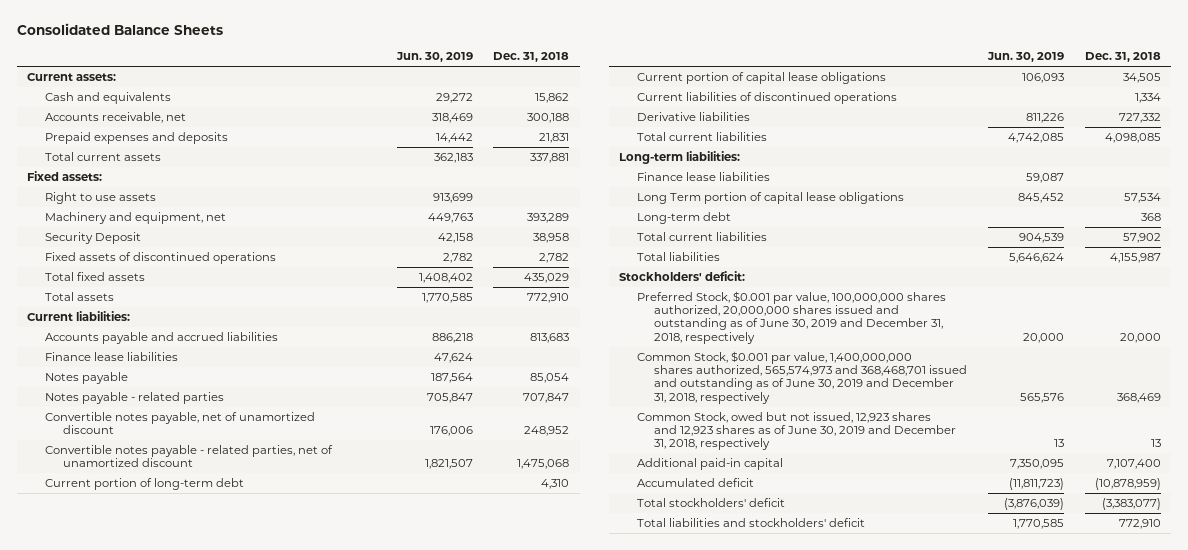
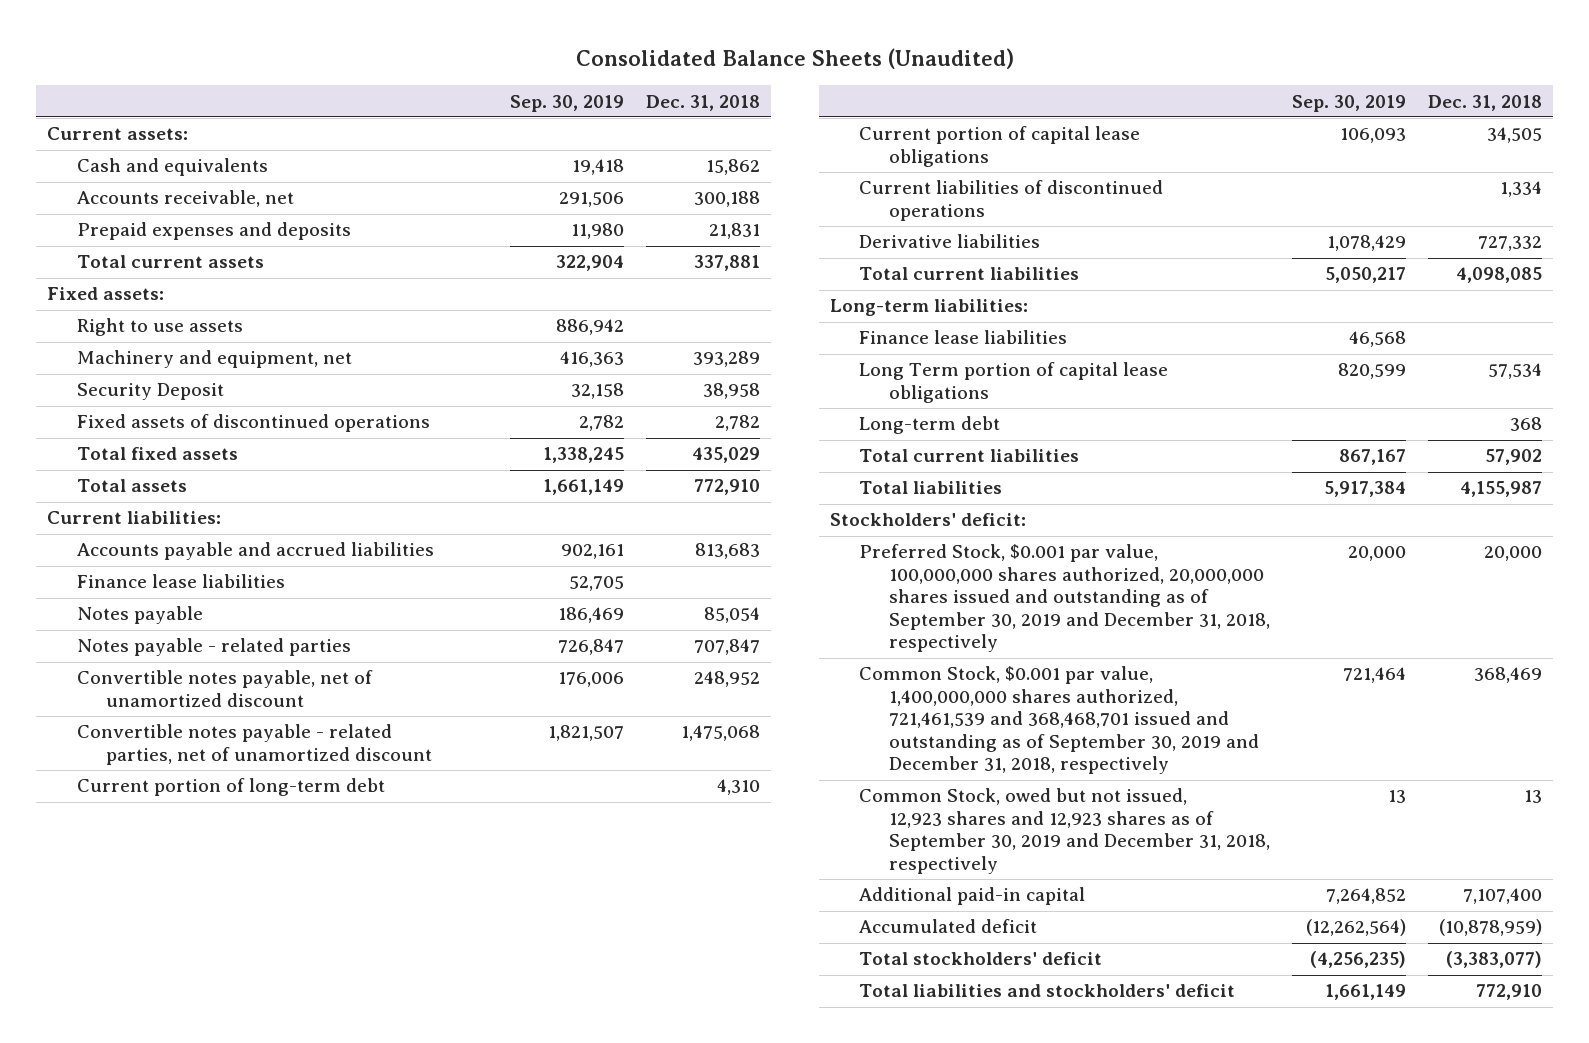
[17,23,224,36] Consolidated Balance Sheets -> [575,48,1014,70] Consolidated Balance Sheets (Unaudited)
[395,52,473,63] Jun. 30, 2019 -> none
none -> [509,94,624,112] Sep. 30, 2019
[636,290,946,344] Preferred Stock, $0.001 par value, 100,000,000 shares authorized, 20,000,000 shares issued and outstanding as of June 30, 2019 and December 31, 2018, respectively -> [859,544,1270,653] Preferred Stock, $0.001 par value, 100,000,000 shares authorized, 20,000,000 shares issued and outstanding as of September 30, 2019 and December 31, 2018, respectively
[636,350,968,404] Common Stock, $0.001 par value, 1,400,000,000 shares authorized, 565,574,973 and 368,468,701 issued and outstanding as of June 30, 2019 and December 31, 2018, respectively -> [859,666,1259,775] Common Stock, $0.001 par value, 1,400,000,000 shares authorized, 721,461,539 and 368,468,701 issued and outstanding as of September 30, 2019 and December 31, 2018, respectively
[636,411,957,451] Common Stock, owed but not issued, 12,923 shares and 12,923 shares as of June 30, 2019 and December 31, 2018, respectively -> [859,788,1270,874] Common Stock, owed but not issued, 12,923 shares and 12,923 shares as of September 30, 2019 and December 31, 2018, respectively

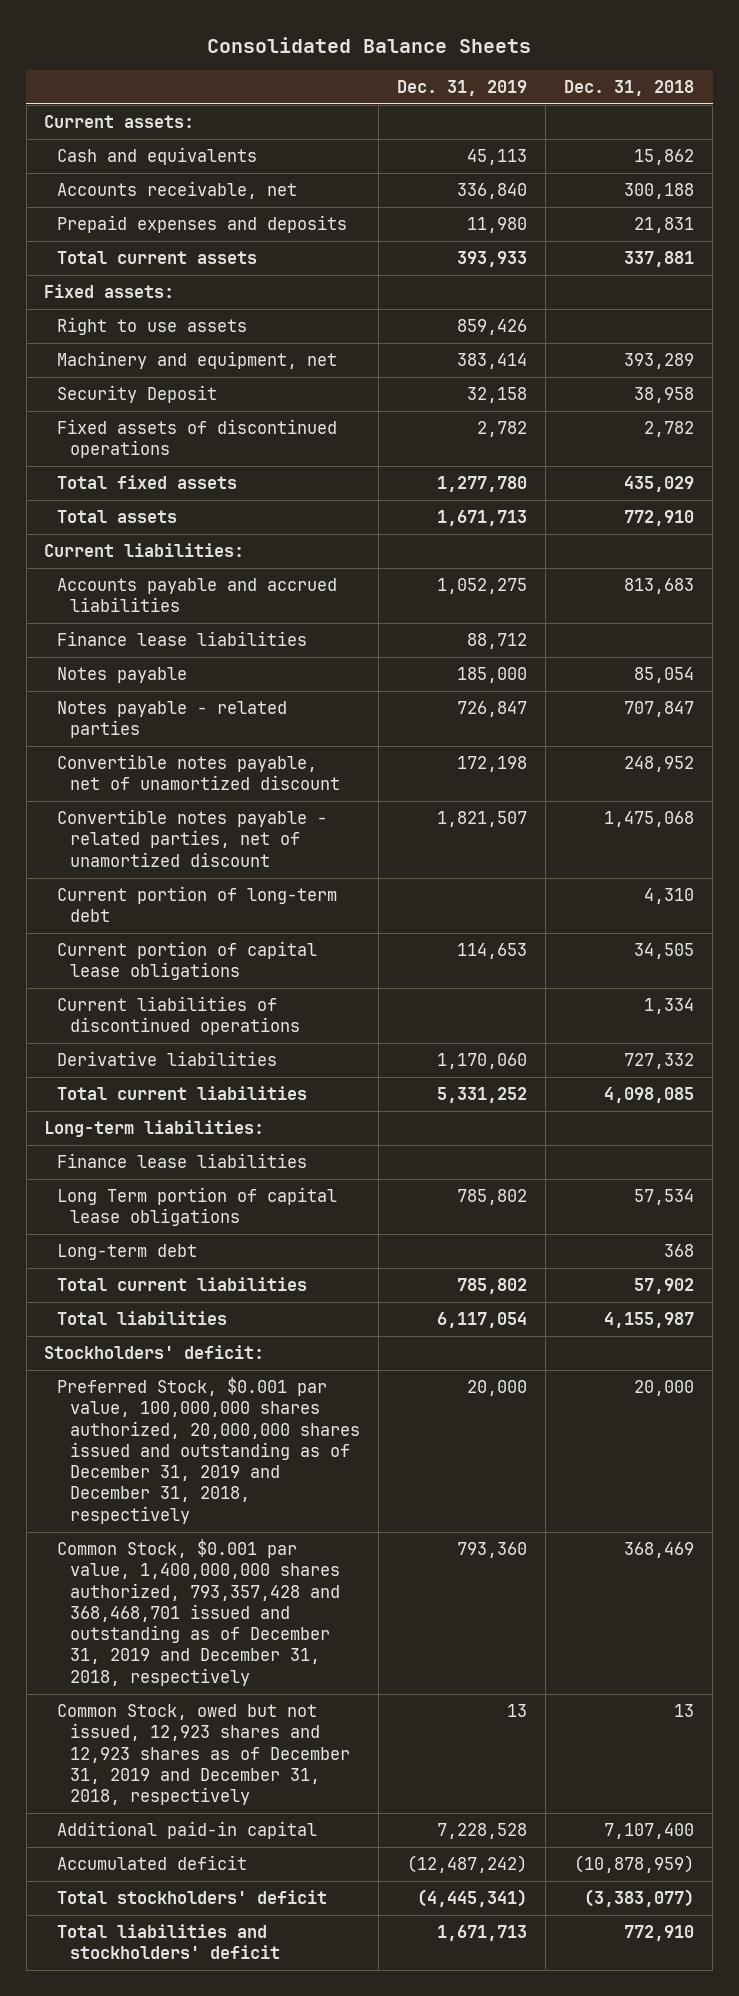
[575,48,1014,70] Consolidated Balance Sheets (Unaudited) -> [207,36,532,53] Consolidated Balance Sheets
[509,94,624,112] Sep. 30, 2019 -> none
none -> [397,79,528,96] Dec. 31, 2019
[859,544,1270,653] Preferred Stock, $0.001 par value, 100,000,000 shares authorized, 20,000,000 shares issued and outstanding as of September 30, 2019 and December 31, 2018, respectively -> [57,1377,361,1524] Preferred Stock, $0.001 par value, 100,000,000 shares authorized, 20,000,000 shares issued and outstanding as of December 31, 2019 and December 31, 2018, respectively
[859,666,1259,775] Common Stock, $0.001 par value, 1,400,000,000 shares authorized, 721,461,539 and 368,468,701 issued and outstanding as of September 30, 2019 and December 31, 2018, respectively -> [57,1539,341,1686] Common Stock, $0.001 par value, 1,400,000,000 shares authorized, 793,357,428 and 368,468,701 issued and outstanding as of December 31, 2019 and December 31, 2018, respectively
[859,788,1270,874] Common Stock, owed but not issued, 12,923 shares and 12,923 shares as of September 30, 2019 and December 31, 2018, respectively -> [57,1704,351,1806] Common Stock, owed but not issued, 12,923 shares and 12,923 shares as of December 31, 2019 and December 31, 2018, respectively

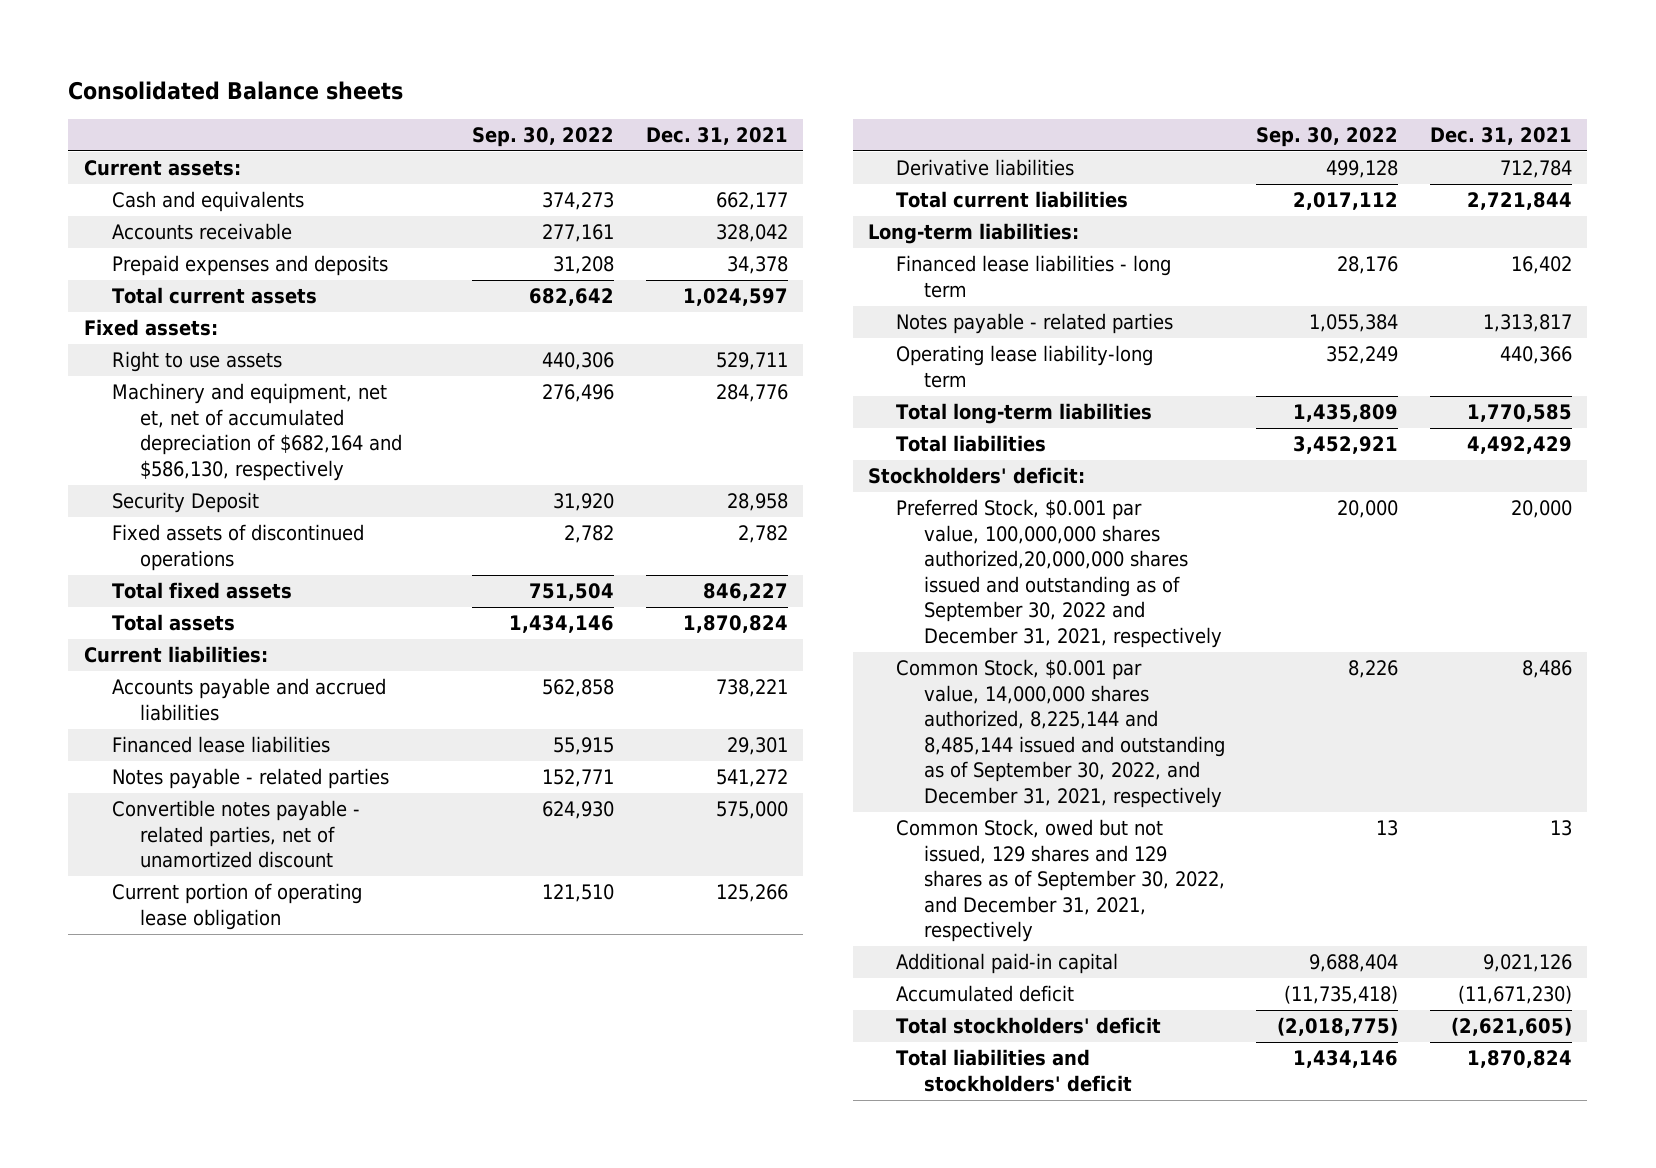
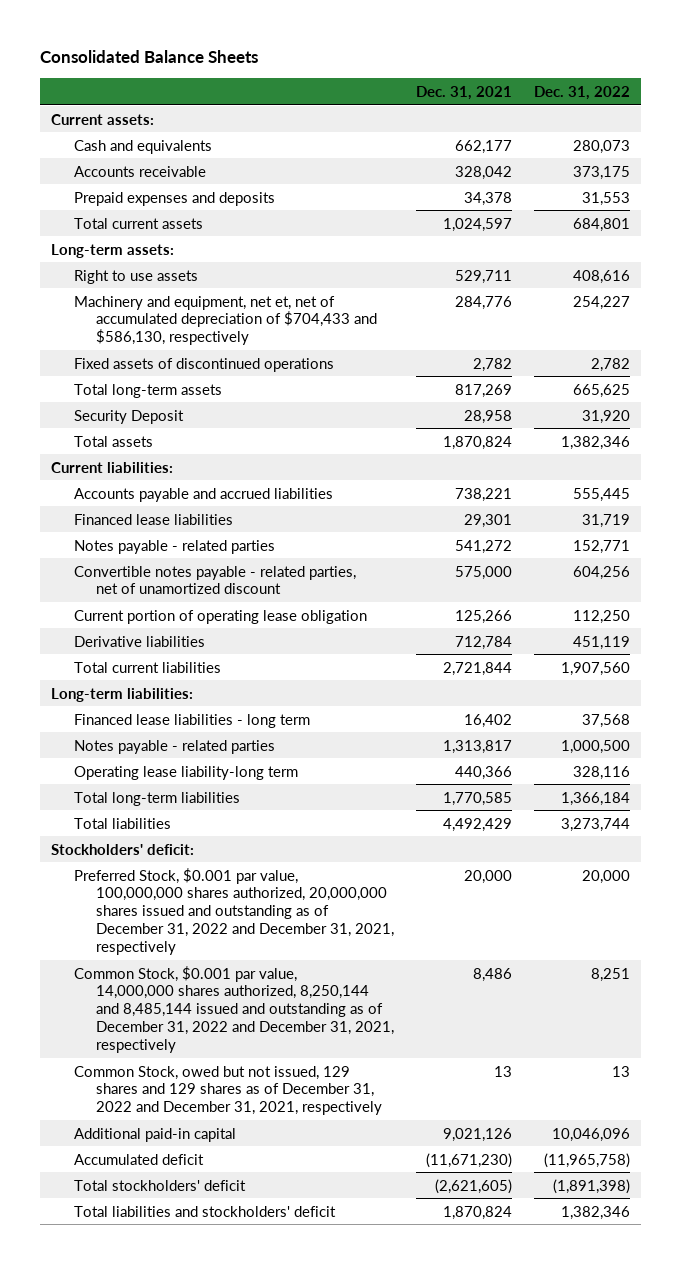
[68,81,404,101] Consolidated Balance sheets -> [40,50,259,64] Consolidated Balance Sheets
[472,127,615,148] Sep. 30, 2022 -> none
none -> [533,85,630,100] Dec. 31, 2022
[84,319,219,337] Fixed assets: -> [51,243,175,258] Long-term assets:
[111,383,402,481] Machinery and equipment, net et, net of accumulated depreciation of $682,164 and $586,130, respectively -> [73,295,378,346] Machinery and equipment, net et, net of accumulated depreciation of $704,433 and $586,130, respectively
[111,582,292,600] Total fixed assets -> [73,383,222,398] Total long-term assets
[702,583,788,602] 846,227 -> [454,383,512,398] 817,269
[111,492,259,514] Security Deposit -> [73,409,184,424] Security Deposit
[896,499,1223,649] Preferred Stock, $0.001 par value, 100,000,000 shares authorized,20,000,000 shares issued and outstanding as of September 30, 2022 and December 31, 2021, respectively -> [73,867,395,956] Preferred Stock, $0.001 par value, 100,000,000 shares authorized, 20,000,000 shares issued and outstanding as of December 31, 2022 and December 31, 2021, respectively
[896,659,1226,809] Common Stock, $0.001 par value, 14,000,000 shares authorized, 8,225,144 and 8,485,144 issued and outstanding as of September 30, 2022, and December 31, 2021, respectively -> [73,965,395,1054] Common Stock, $0.001 par value, 14,000,000 shares authorized, 8,250,144 and 8,485,144 issued and outstanding as of December 31, 2022 and December 31, 2021, respectively
[896,819,1226,943] Common Stock, owed but not issued, 129 shares and 129 shares as of September 30, 2022, and December 31, 2021, respectively -> [73,1065,383,1116] Common Stock, owed but not issued, 129 shares and 129 shares as of December 31, 2022 and December 31, 2021, respectively

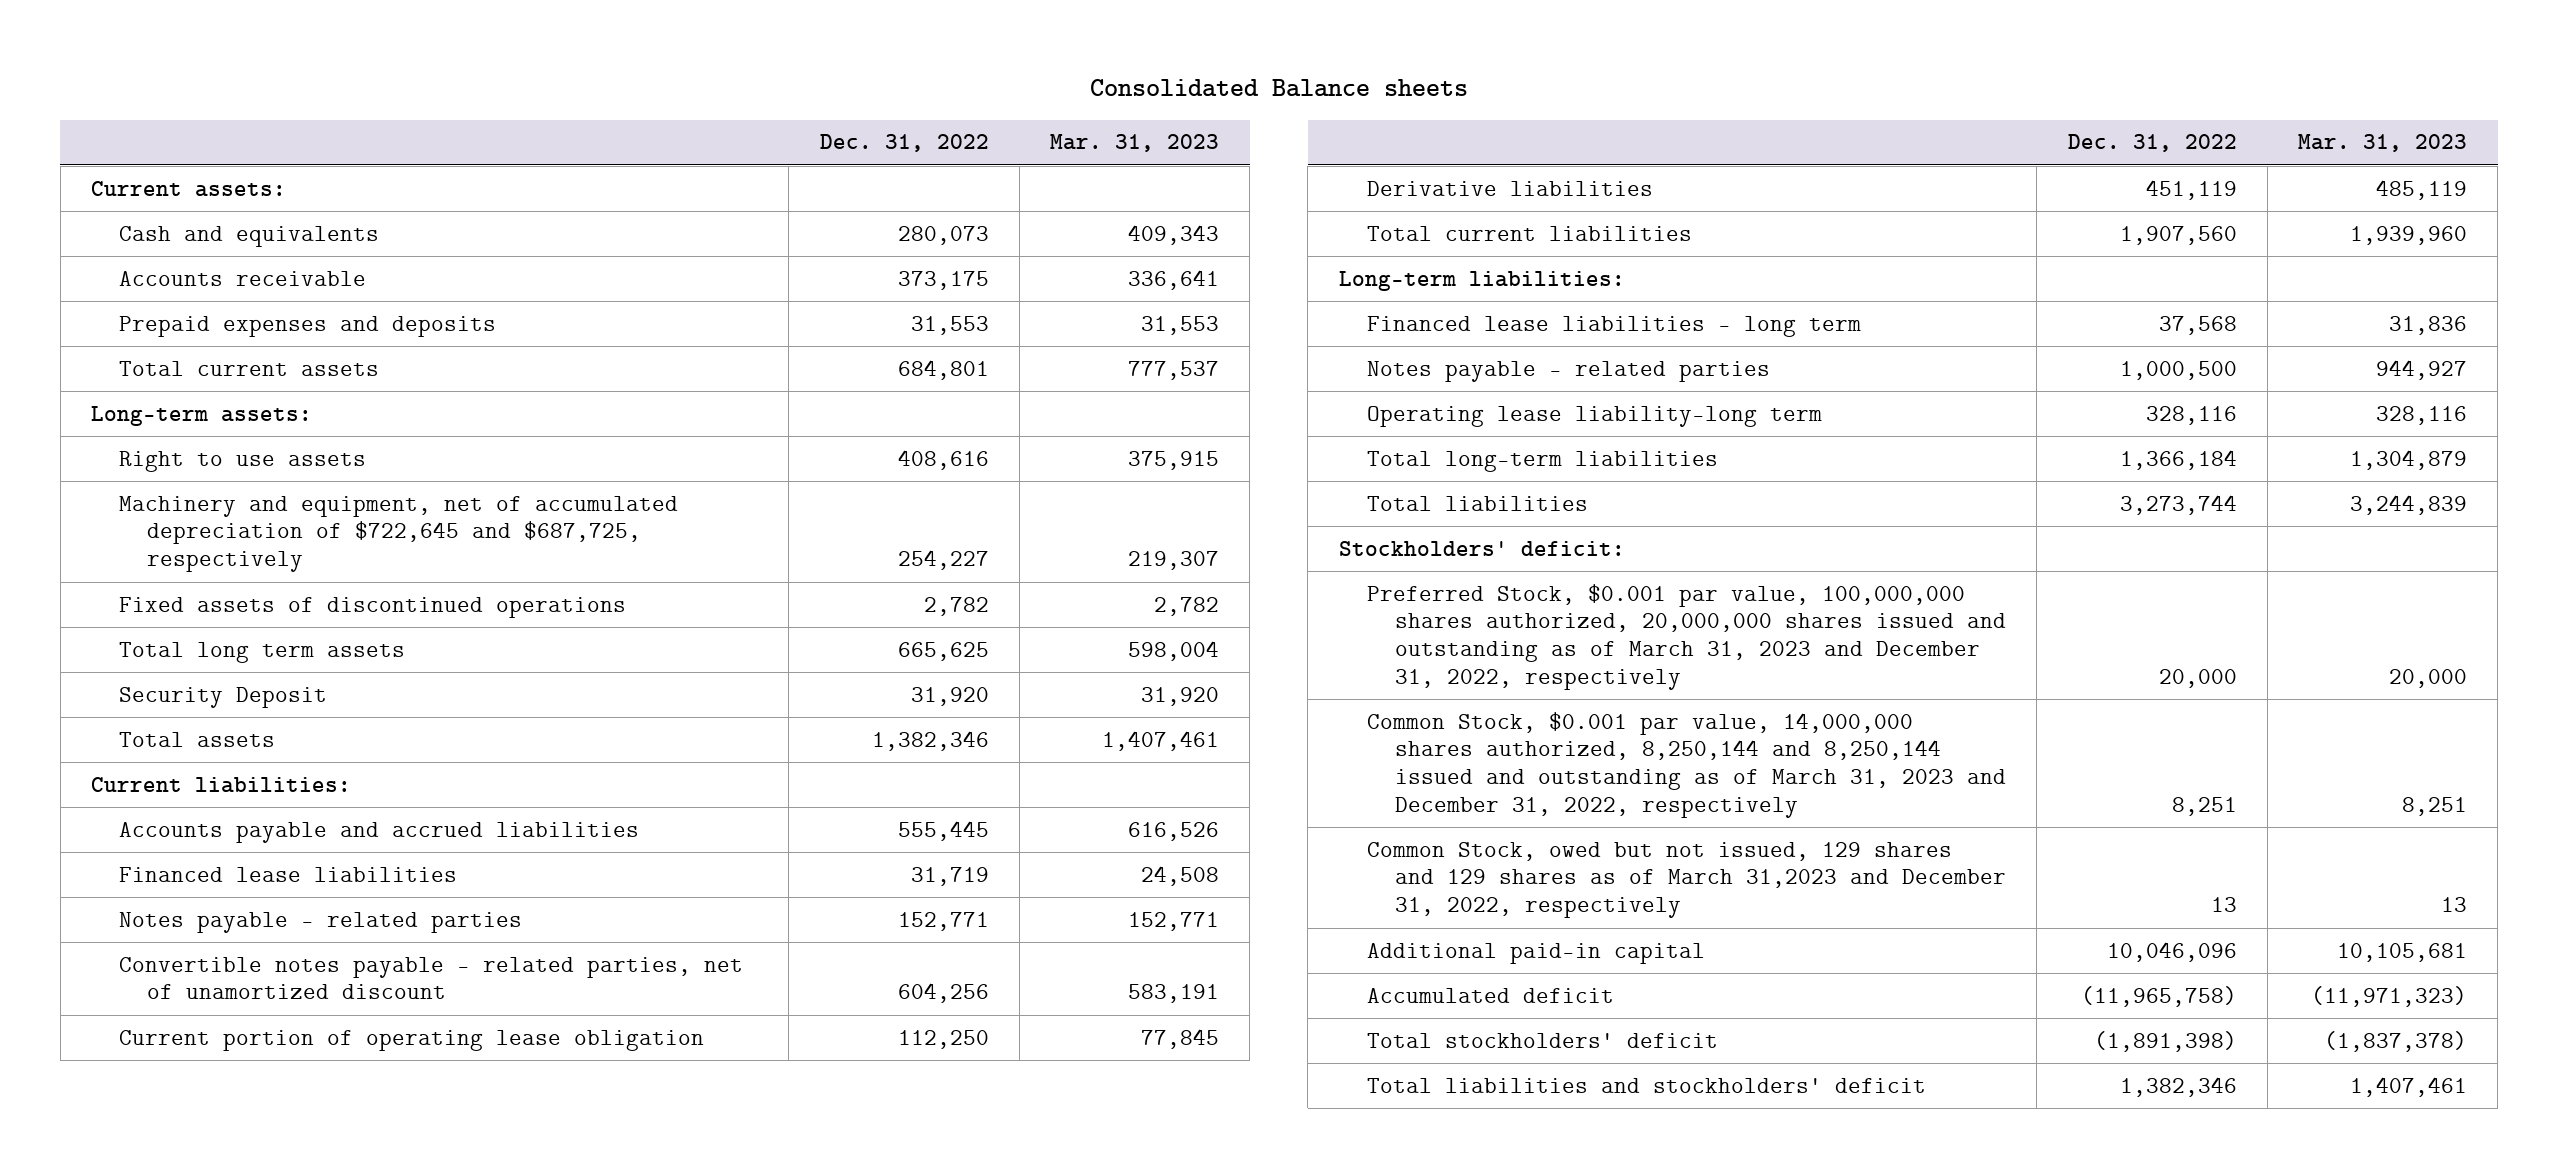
[40,50,259,64] Consolidated Balance Sheets -> [1089,79,1468,98] Consolidated Balance sheets
[415,85,512,100] Dec. 31, 2021 -> none
none -> [1049,134,1219,153] Mar. 31, 2023
[73,295,378,346] Machinery and equipment, net et, net of accumulated depreciation of $704,433 and $586,130, respectively -> [119,495,679,573] Machinery and equipment, net of accumulated depreciation of $722,645 and $687,725, respectively
[73,383,222,398] Total long-term assets -> [119,641,406,663] Total long term assets
[73,867,395,956] Preferred Stock, $0.001 par value, 100,000,000 shares authorized, 20,000,000 shares issued and outstanding as of December 31, 2022 and December 31, 2021, respectively -> [1366,583,2007,690] Preferred Stock, $0.001 par value, 100,000,000 shares authorized, 20,000,000 shares issued and outstanding as of March 31, 2023 and December 31, 2022, respectively
[73,965,395,1054] Common Stock, $0.001 par value, 14,000,000 shares authorized, 8,250,144 and 8,485,144 issued and outstanding as of December 31, 2022 and December 31, 2021, respectively -> [1366,711,2007,818] Common Stock, $0.001 par value, 14,000,000 shares authorized, 8,250,144 and 8,250,144 issued and outstanding as of March 31, 2023 and December 31, 2022, respectively
[73,1065,383,1116] Common Stock, owed but not issued, 129 shares and 129 shares as of December 31, 2022 and December 31, 2021, respectively -> [1366,841,2007,919] Common Stock, owed but not issued, 129 shares and 129 shares as of March 31,2023 and December 31, 2022, respectively

